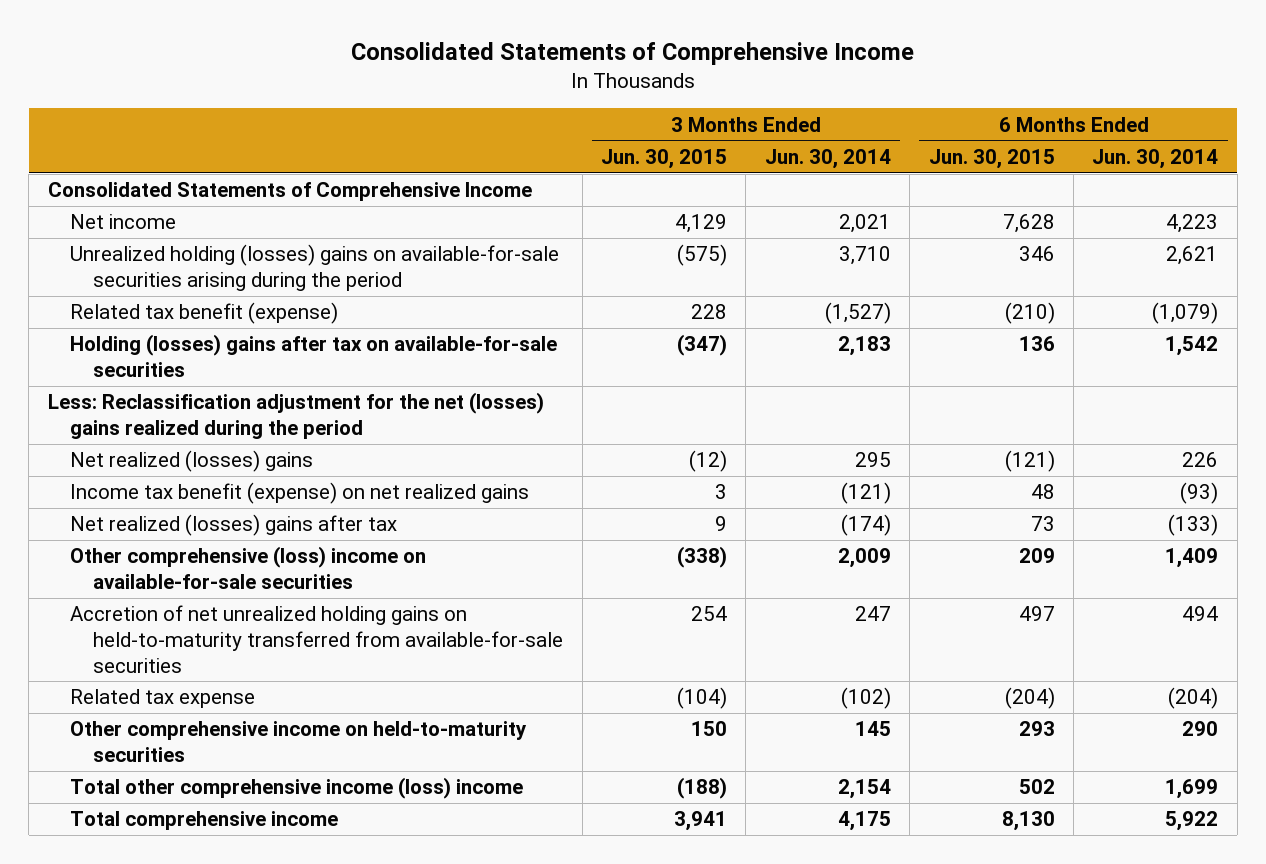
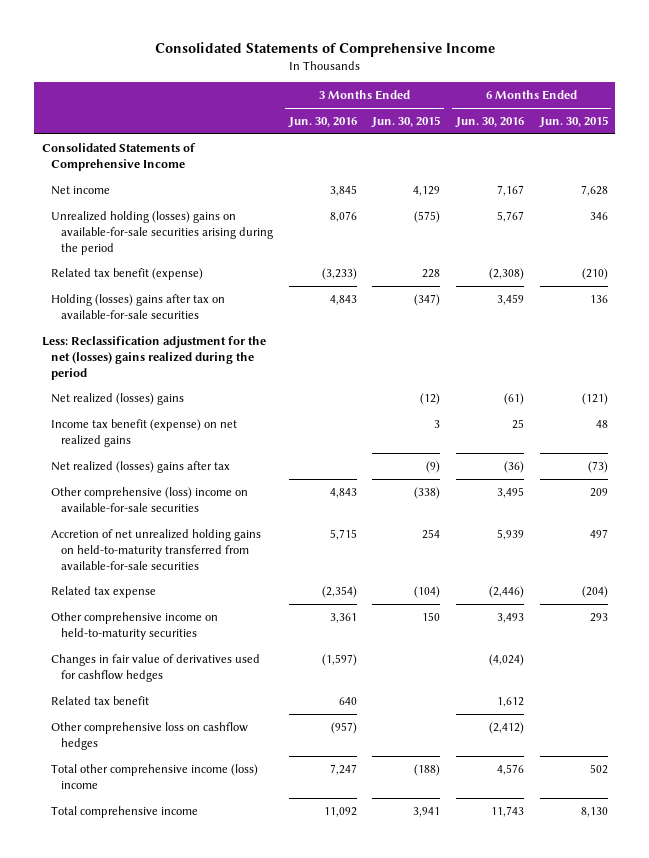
[764,148,891,169] Jun. 30, 2014 -> none
[1092,148,1219,169] Jun. 30, 2014 -> none
none -> [287,116,357,128] Jun. 30, 2016
none -> [454,116,524,128] Jun. 30, 2016
[715,516,728,532] 9 -> [426,460,441,473] (9)
[1030,516,1055,532] 73 -> [587,460,608,473] (73)
none -> [51,653,261,682] Changes in fair value of derivatives used for cashflow hedges
none -> [51,695,150,705] Related tax benefit
none -> [51,721,249,750] Other comprehensive loss on cashflow hedges

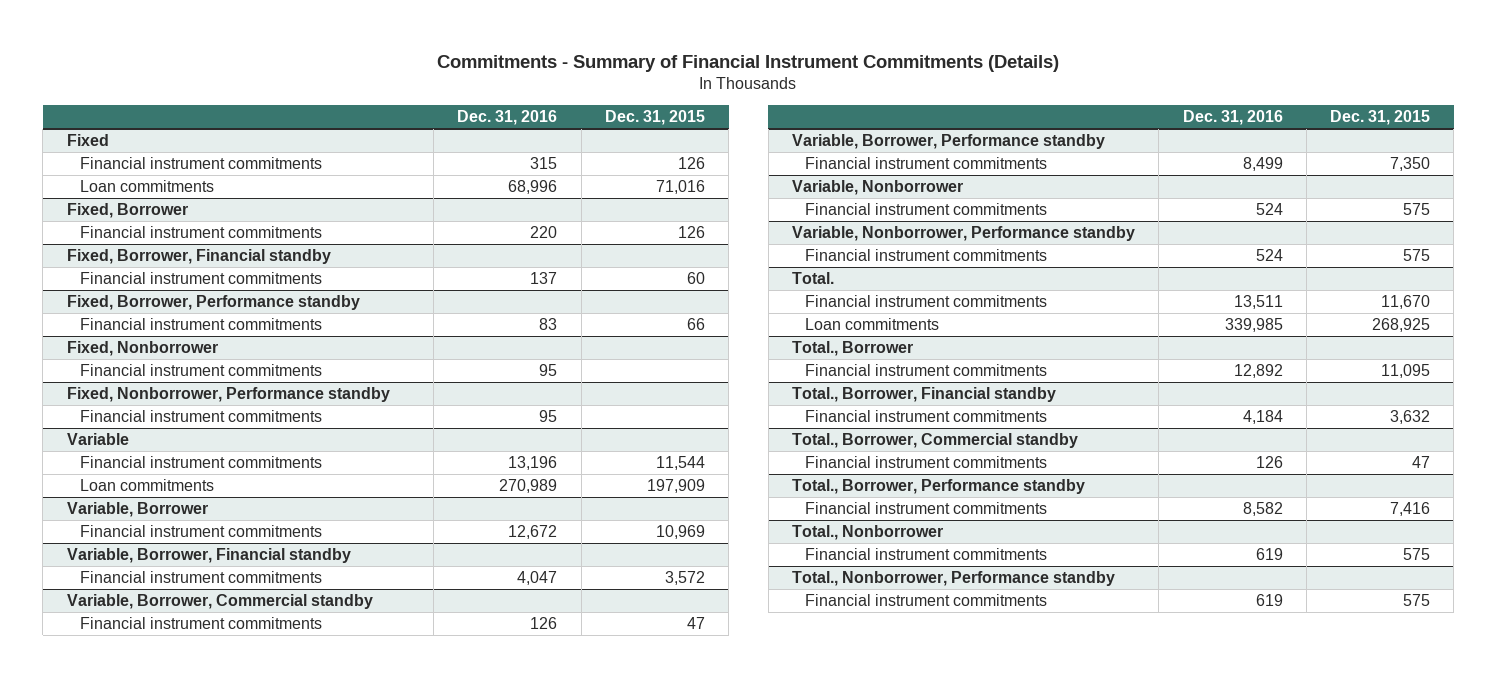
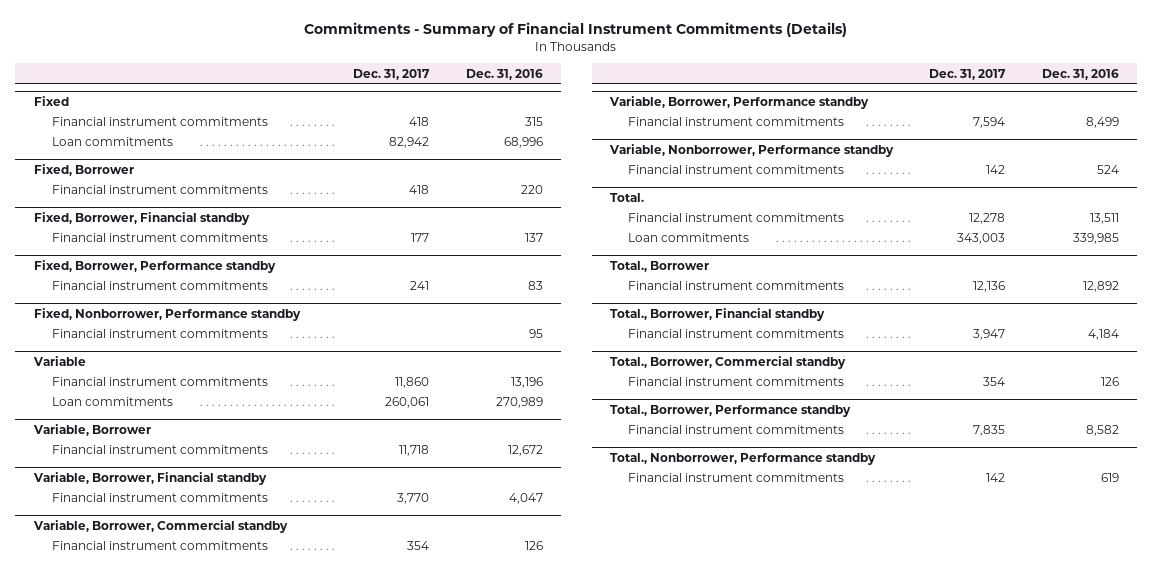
[604,110,705,126] Dec. 31, 2015 -> none
none -> [353,68,431,80] Dec. 31, 2017
[66,341,218,357] Fixed, Nonborrower -> none
[79,364,322,377] Financial instrument commitments -> none
[792,180,964,196] Variable, Nonborrower -> none
[804,203,1047,216] Financial instrument commitments -> none
[792,525,944,541] Total., Nonborrower -> none
[804,548,1047,561] Financial instrument commitments -> none

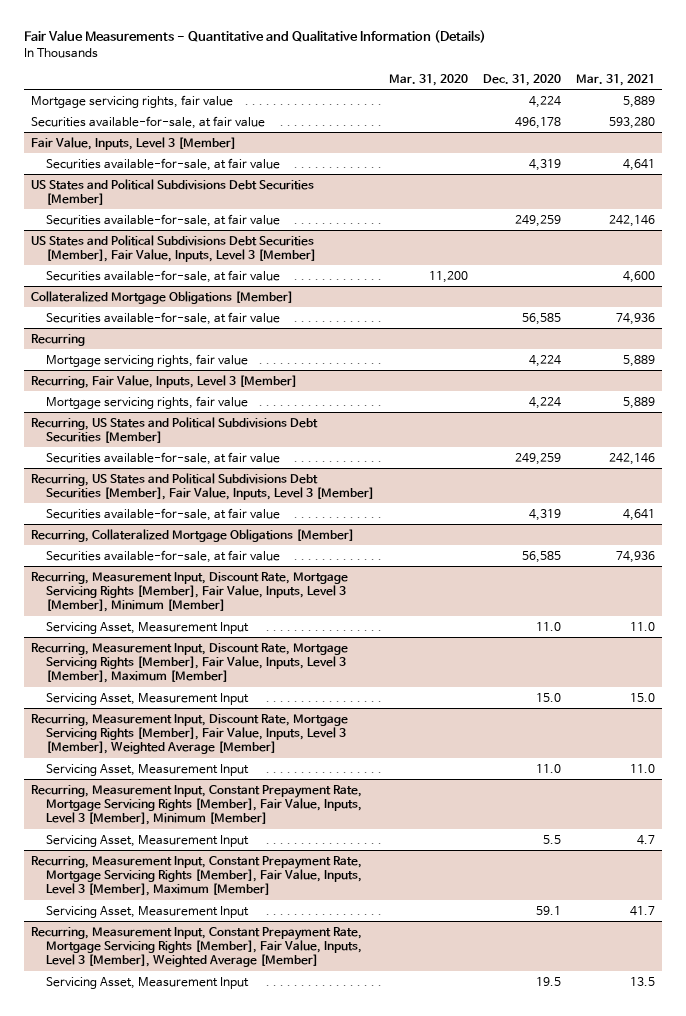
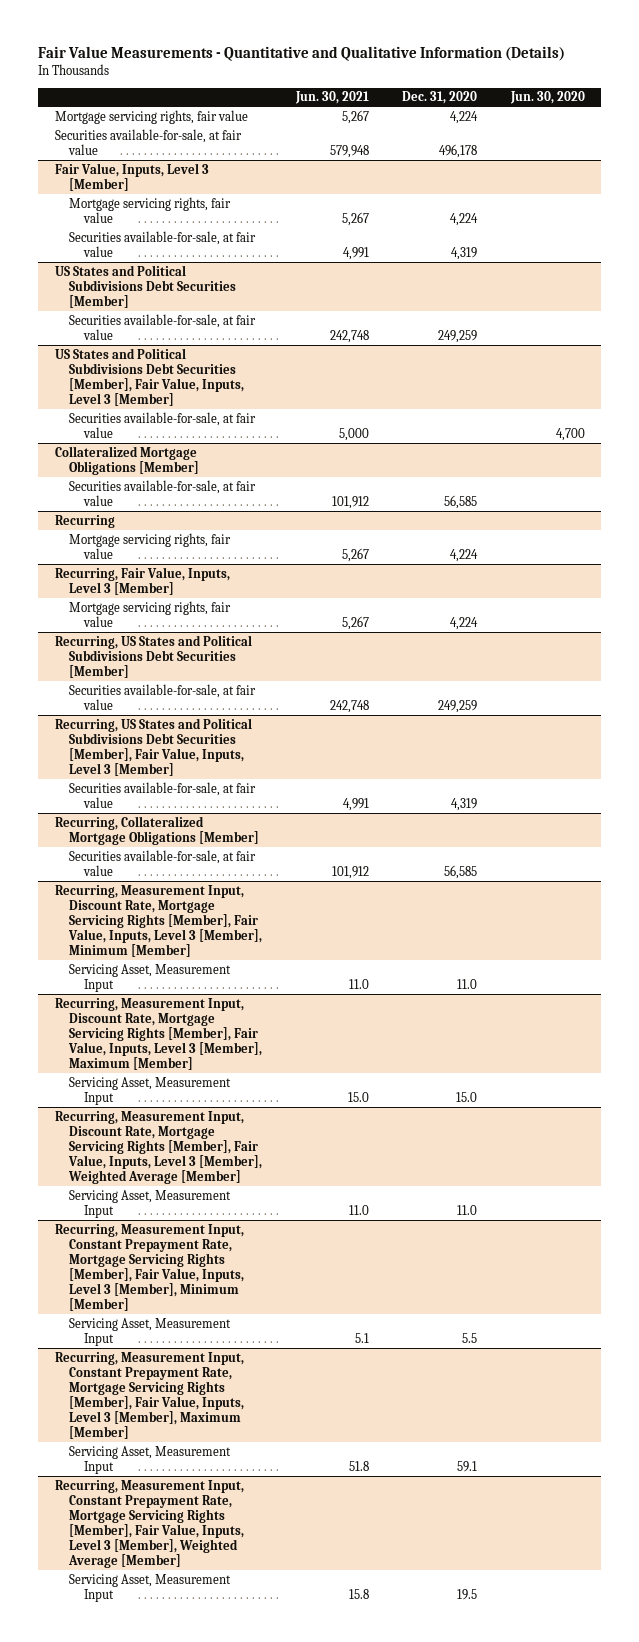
[389,73,469,86] Mar. 31, 2020 -> none
[575,73,655,86] Mar. 31, 2021 -> none
none -> [294,91,369,105] Jun. 30, 2021
none -> [509,91,585,105] Jun. 30, 2020
none -> [69,196,232,223] Mortgage servicing rights, fair value

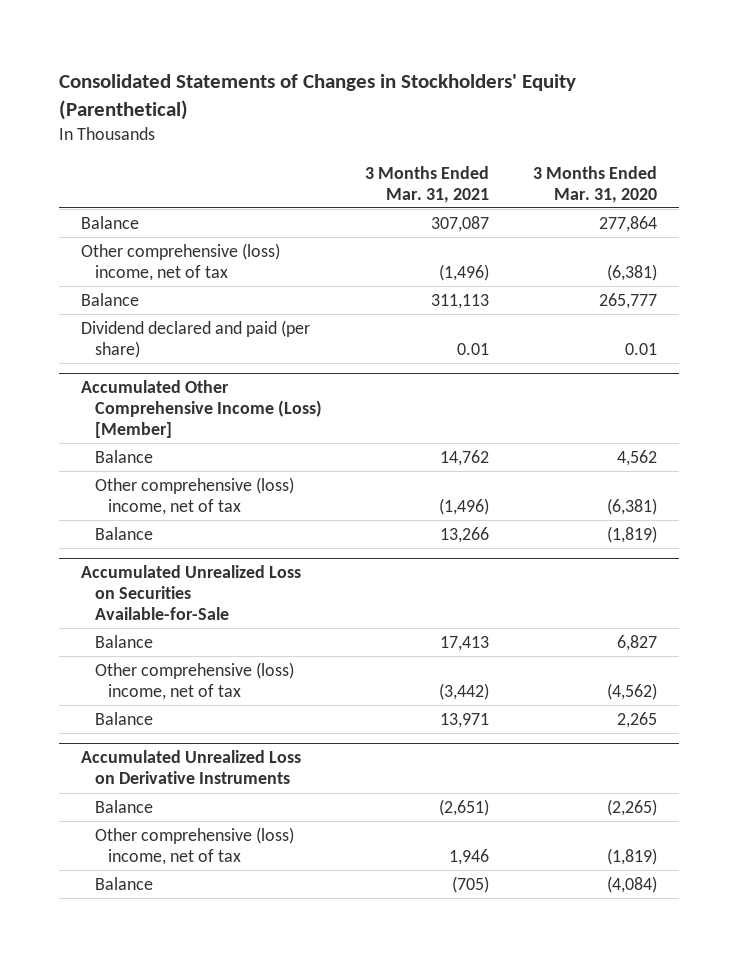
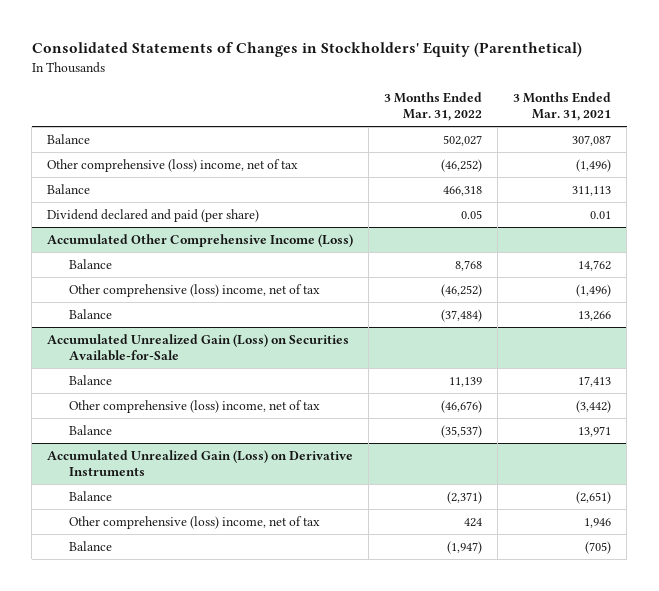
[532,165,657,203] 3 Months Ended Mar. 31, 2020 -> none
none -> [384,92,483,122] 3 Months Ended Mar. 31, 2022
[81,380,322,439] Accumulated Other Comprehensive Income (Loss) [Member] -> [47,234,354,248] Accumulated Other Comprehensive Income (Loss)
[81,565,302,621] Accumulated Unrealized Loss on Securities Available-for-Sale -> [47,334,350,361] Accumulated Unrealized Gain (Loss) on Securities Available-for-Sale
[81,750,302,785] Accumulated Unrealized Loss on Derivative Instruments -> [47,450,354,476] Accumulated Unrealized Gain (Loss) on Derivative Instruments

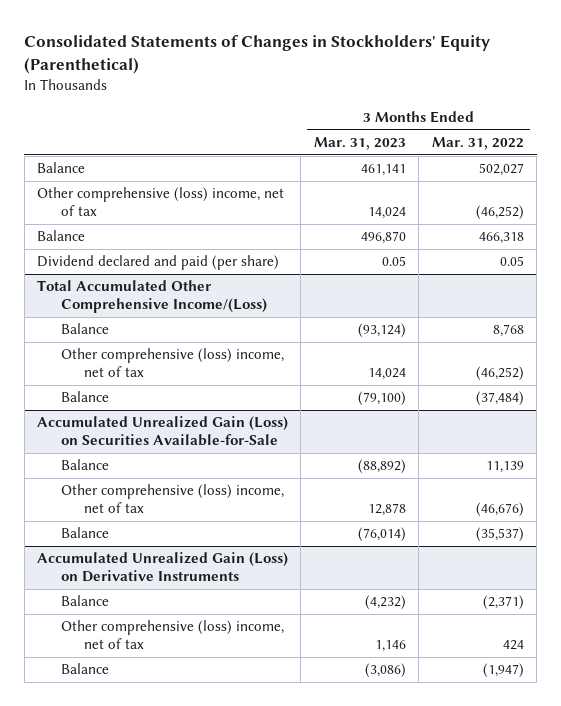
[513,92,612,122] 3 Months Ended Mar. 31, 2021 -> none
none -> [313,137,406,151] Mar. 31, 2023
[47,234,354,248] Accumulated Other Comprehensive Income (Loss) -> [36,280,267,314] Total Accumulated Other Comprehensive Income/(Loss)

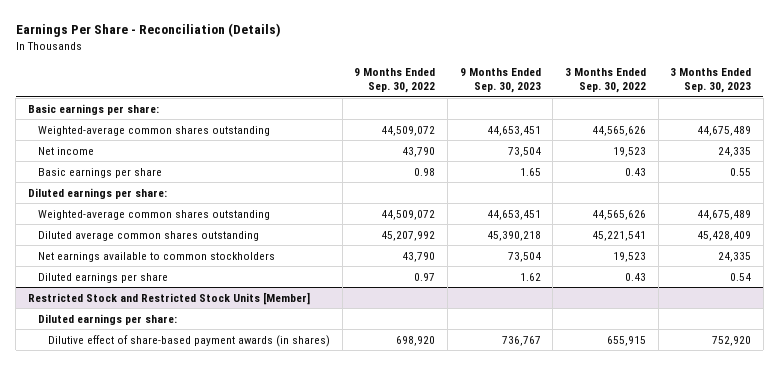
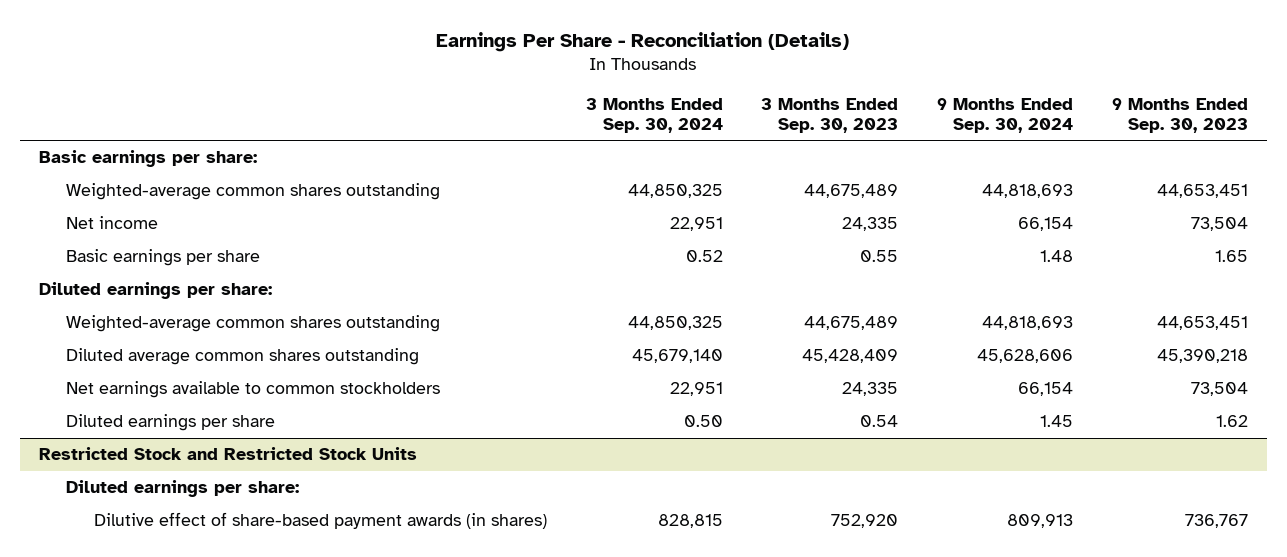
[354,68,436,94] 9 Months Ended Sep. 30, 2022 -> none
[564,68,646,94] 3 Months Ended Sep. 30, 2022 -> none
none -> [585,97,723,133] 3 Months Ended Sep. 30, 2024
none -> [937,97,1074,133] 9 Months Ended Sep. 30, 2024
[28,291,311,305] Restricted Stock and Restricted Stock Units [Member] -> [38,447,417,461] Restricted Stock and Restricted Stock Units

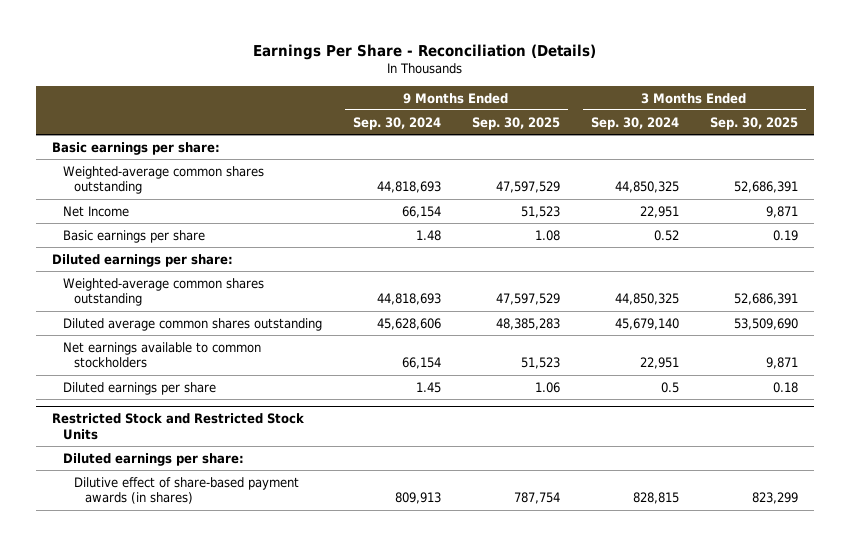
[761,97,899,133] 3 Months Ended Sep. 30, 2023 -> none
[1111,97,1248,133] 9 Months Ended Sep. 30, 2023 -> none
none -> [471,116,560,130] Sep. 30, 2025
none -> [709,116,798,130] Sep. 30, 2025
[66,216,159,230] Net income -> [62,205,129,217] Net Income
[683,415,723,428] 0.50 -> [660,381,679,393] 0.5

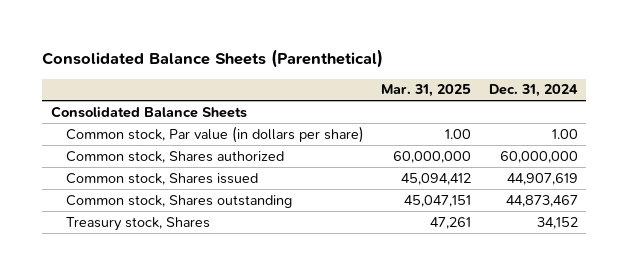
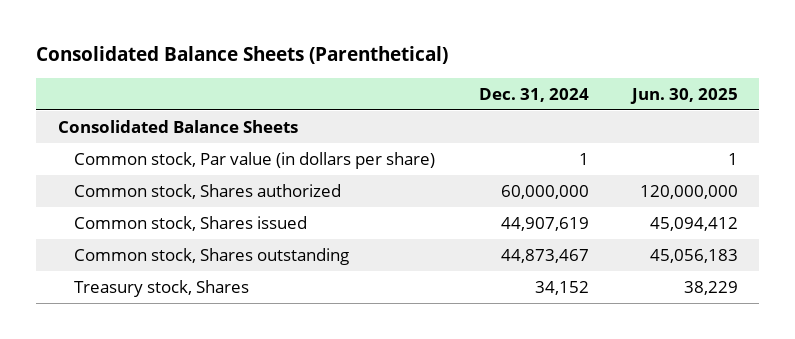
[381,84,472,98] Mar. 31, 2025 -> none
none -> [629,87,738,104] Jun. 30, 2025
[551,128,578,139] 1.00 -> [578,152,589,165] 1

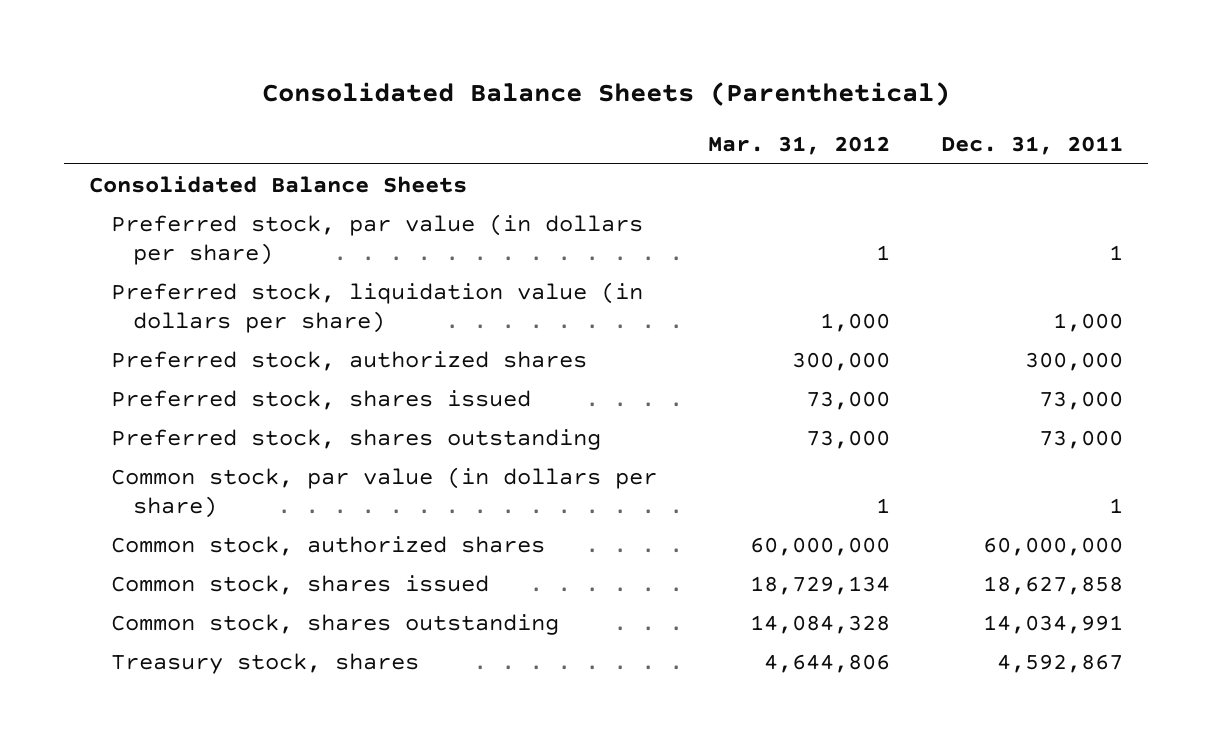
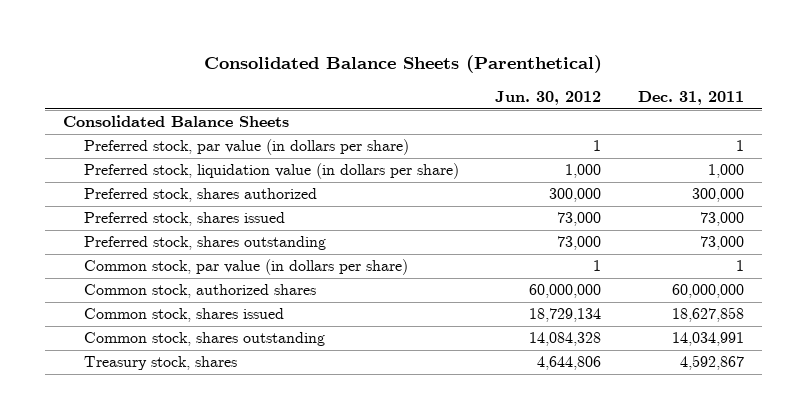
[708,136,891,156] Mar. 31, 2012 -> none
none -> [495,91,602,106] Jun. 30, 2012
[111,350,588,371] Preferred stock, authorized shares -> [83,188,317,203] Preferred stock, shares authorized

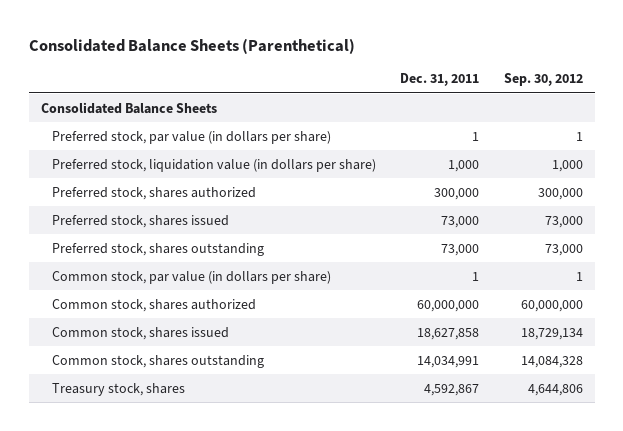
[495,91,602,106] Jun. 30, 2012 -> none
none -> [503,73,583,87] Sep. 30, 2012
[83,284,316,299] Common stock, authorized shares -> [52,298,257,312] Common stock, shares authorized

